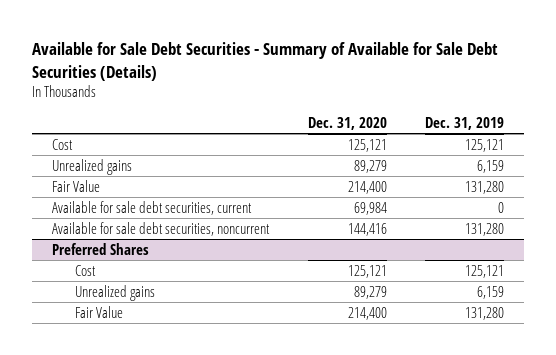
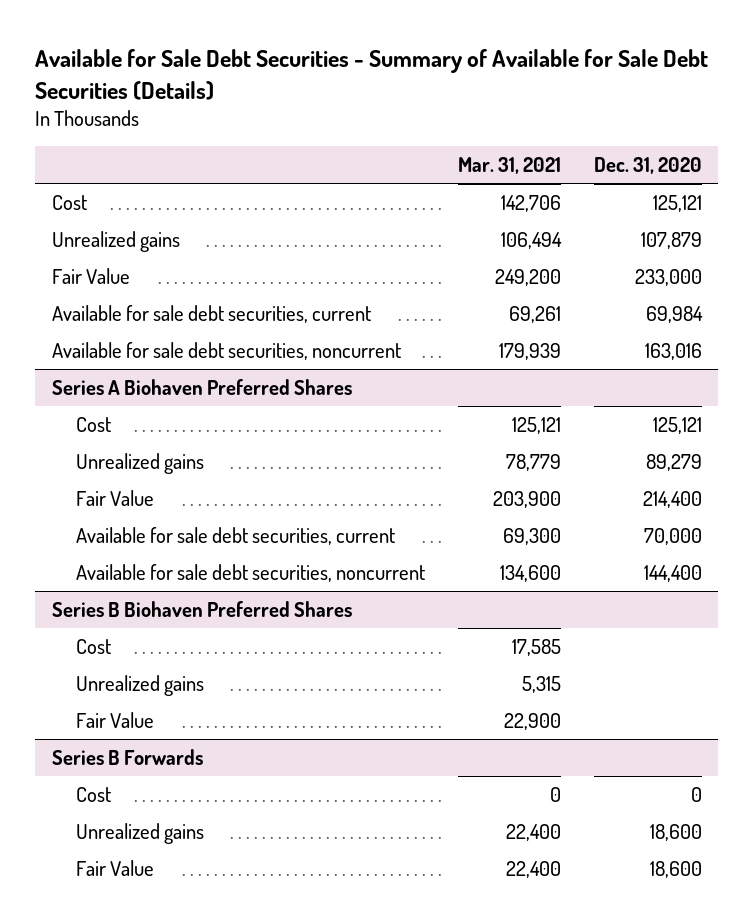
[425,116,505,130] Dec. 31, 2019 -> none
none -> [458,157,562,175] Mar. 31, 2021
[353,159,387,173] 89,279 -> [640,231,702,249] 107,879
[347,180,387,194] 214,400 -> [634,268,702,286] 233,000
[51,242,149,255] Preferred Shares -> none
[347,222,387,236] 144,416 -> [644,342,702,360] 163,016
none -> [51,378,352,395] Series A Biohaven Preferred Shares
none -> [76,526,396,545] Available for sale debt securities, current
none -> [76,563,426,582] Available for sale debt securities, noncurrent
none -> [51,600,352,617] Series B Biohaven Preferred Shares
none -> [76,638,112,654] Cost
none -> [76,674,205,696] Unrealized gains
none -> [76,711,155,728] Fair Value
none -> [51,748,203,765] Series B Forwards
none -> [76,786,112,802] Cost
none -> [76,822,205,844] Unrealized gains
none -> [76,859,155,876] Fair Value

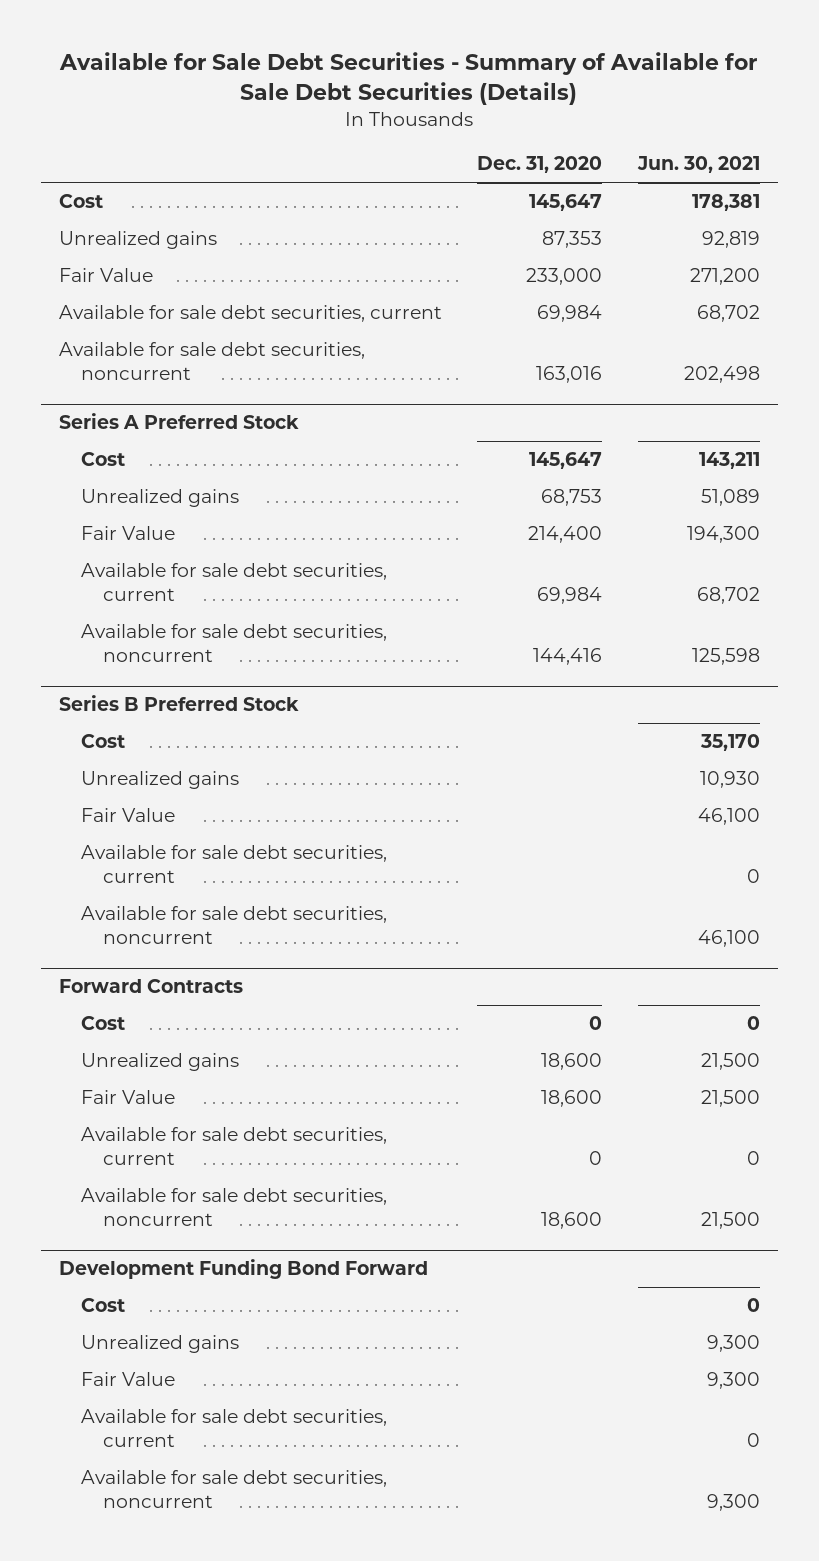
[458,157,562,175] Mar. 31, 2021 -> none
none -> [636,156,760,174] Jun. 30, 2021
[652,194,702,212] 125,121 -> [529,194,603,212] 145,647
[640,231,702,249] 107,879 -> [542,231,603,249] 87,353
[51,378,352,395] Series A Biohaven Preferred Shares -> [58,413,299,430] Series A Preferred Stock
[652,416,702,434] 125,121 -> [529,452,603,470] 145,647
[645,453,702,471] 89,279 -> [541,489,603,507] 68,753
[643,527,702,545] 70,000 -> [537,587,603,605] 69,984
[643,564,702,582] 144,400 -> [533,648,603,666] 144,416
[51,600,352,617] Series B Biohaven Preferred Shares -> [58,695,299,712] Series B Preferred Stock
none -> [80,845,387,884] Available for sale debt securities, current
none -> [80,906,387,945] Available for sale debt securities, noncurrent
[51,748,203,765] Series B Forwards -> [58,979,243,994] Forward Contracts
none -> [80,1127,387,1166] Available for sale debt securities, current
none -> [80,1188,387,1227] Available for sale debt securities, noncurrent
none -> [58,1259,428,1280] Development Funding Bond Forward
none -> [80,1298,125,1313] Cost
none -> [80,1335,239,1354] Unrealized gains
none -> [80,1372,175,1387] Fair Value
none -> [80,1409,387,1448] Available for sale debt securities, current
none -> [80,1470,387,1509] Available for sale debt securities, noncurrent

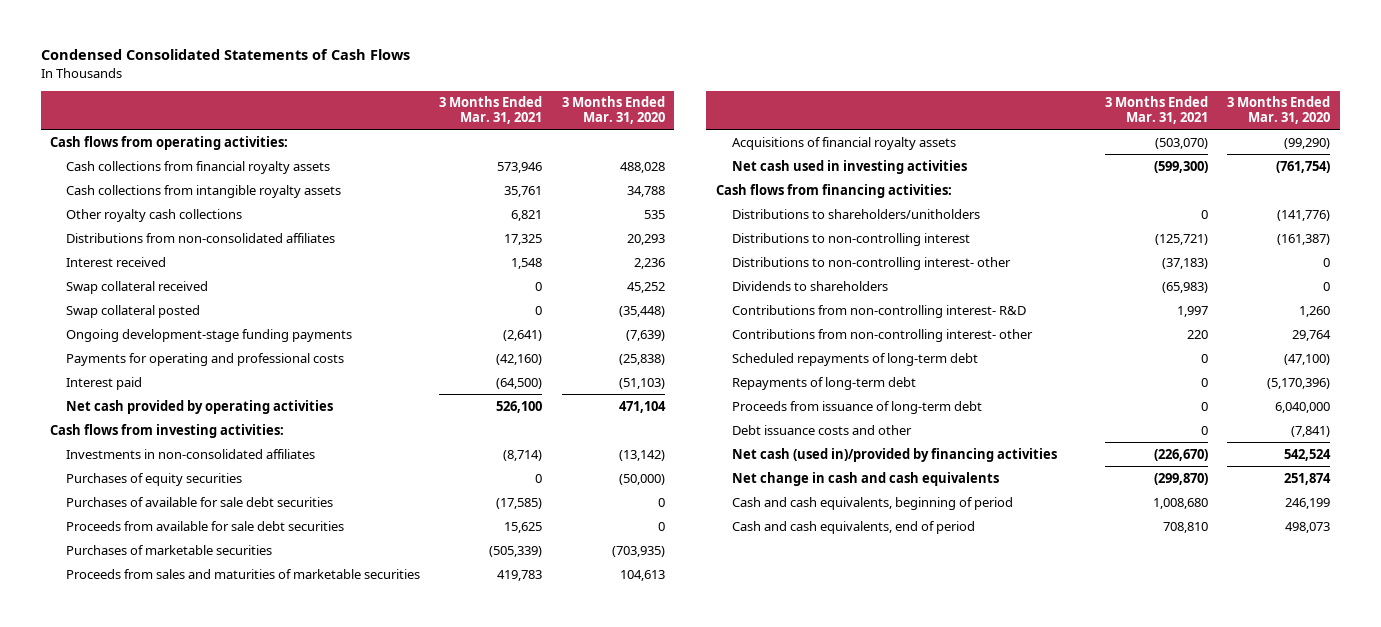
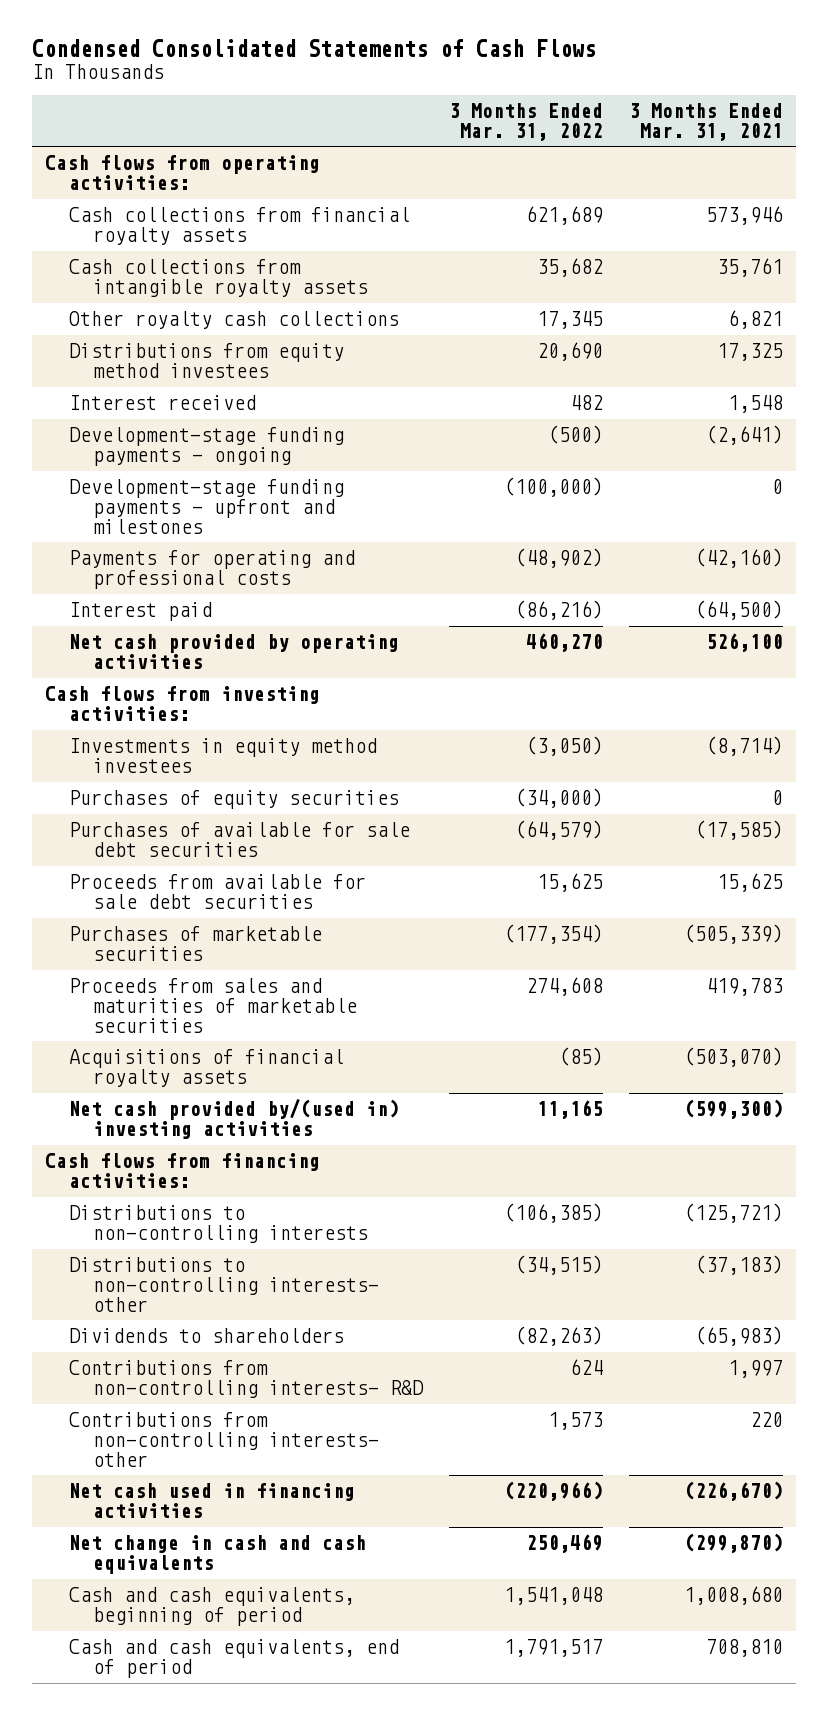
[561,96,665,125] 3 Months Ended Mar. 31, 2020 -> none
none -> [449,103,604,141] 3 Months Ended Mar. 31, 2022
[65,232,335,243] Distributions from non-consolidated affiliates -> [69,343,345,378] Distributions from equity method investees
[65,280,208,294] Swap collateral received -> none
[65,304,200,318] Swap collateral posted -> none
[65,328,352,342] Ongoing development-stage funding payments -> [69,427,345,466] Development-stage funding payments - ongoing
none -> [69,479,345,534] Development-stage funding payments - upfront and milestones
[65,448,315,459] Investments in non-consolidated affiliates -> [69,738,378,773] Investments in equity method investees
[731,159,967,174] Net cash used in investing activities -> [69,1099,400,1139] Net cash provided by/(used in) investing activities
[731,208,980,219] Distributions to shareholders/unitholders -> none
[731,232,970,246] Distributions to non-controlling interest -> [69,1205,369,1243] Distributions to non-controlling interests
[731,256,1011,270] Distributions to non-controlling interest- other -> [69,1257,380,1312] Distributions to non-controlling interests- other
[731,352,978,366] Scheduled repayments of long-term debt -> none
[731,376,916,390] Repayments of long-term debt -> none
[731,400,982,414] Proceeds from issuance of long-term debt -> none
[731,424,912,435] Debt issuance costs and other -> none
[731,304,1026,318] Contributions from non-controlling interest- R&D -> [69,1360,425,1398] Contributions from non-controlling interests- R&D
[731,328,1033,342] Contributions from non-controlling interest- other -> [69,1412,380,1467] Contributions from non-controlling interests- other
[731,447,1057,462] Net cash (used in)/provided by financing activities -> [69,1483,356,1518] Net cash used in financing activities

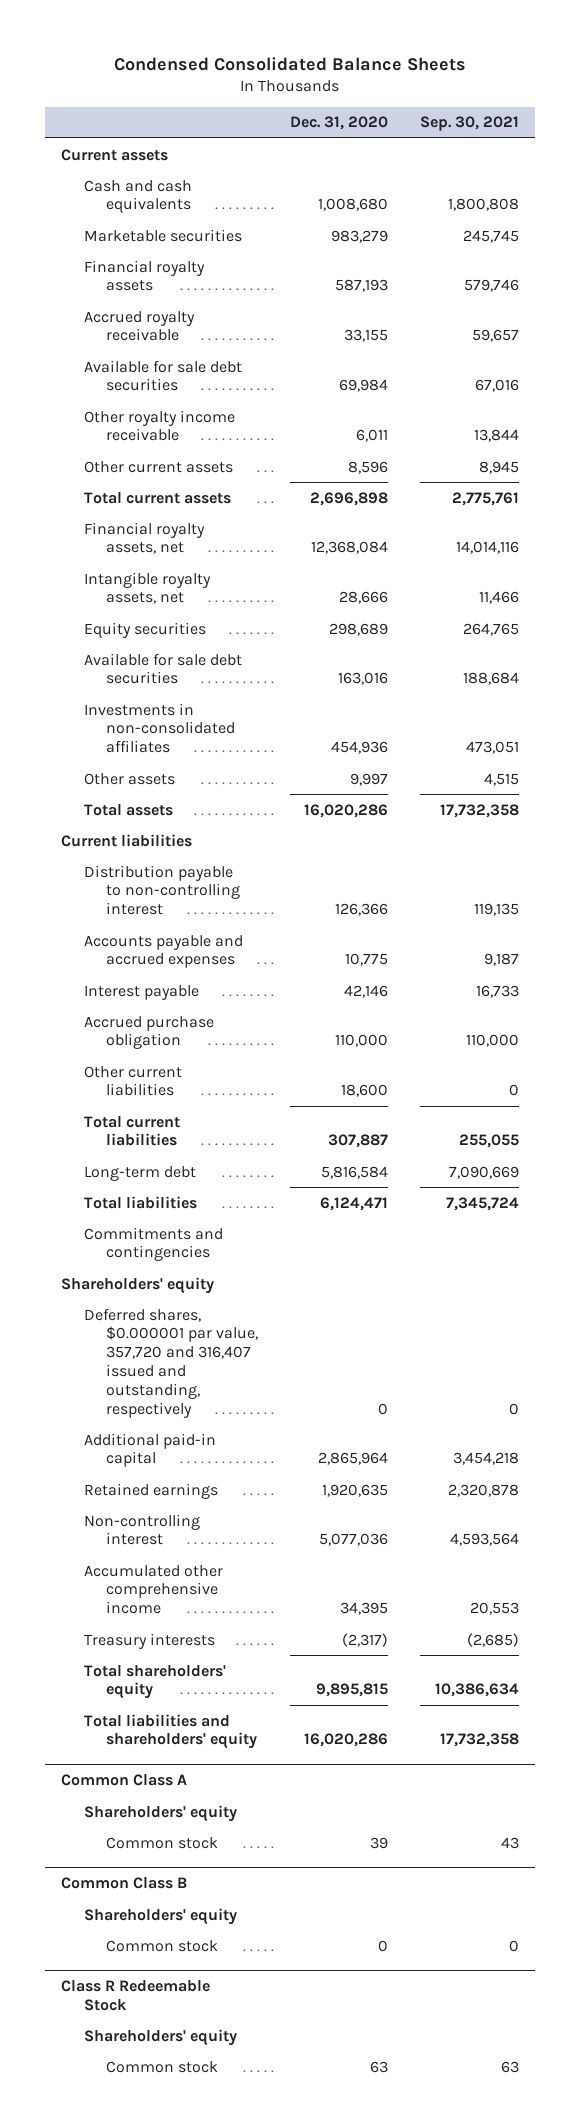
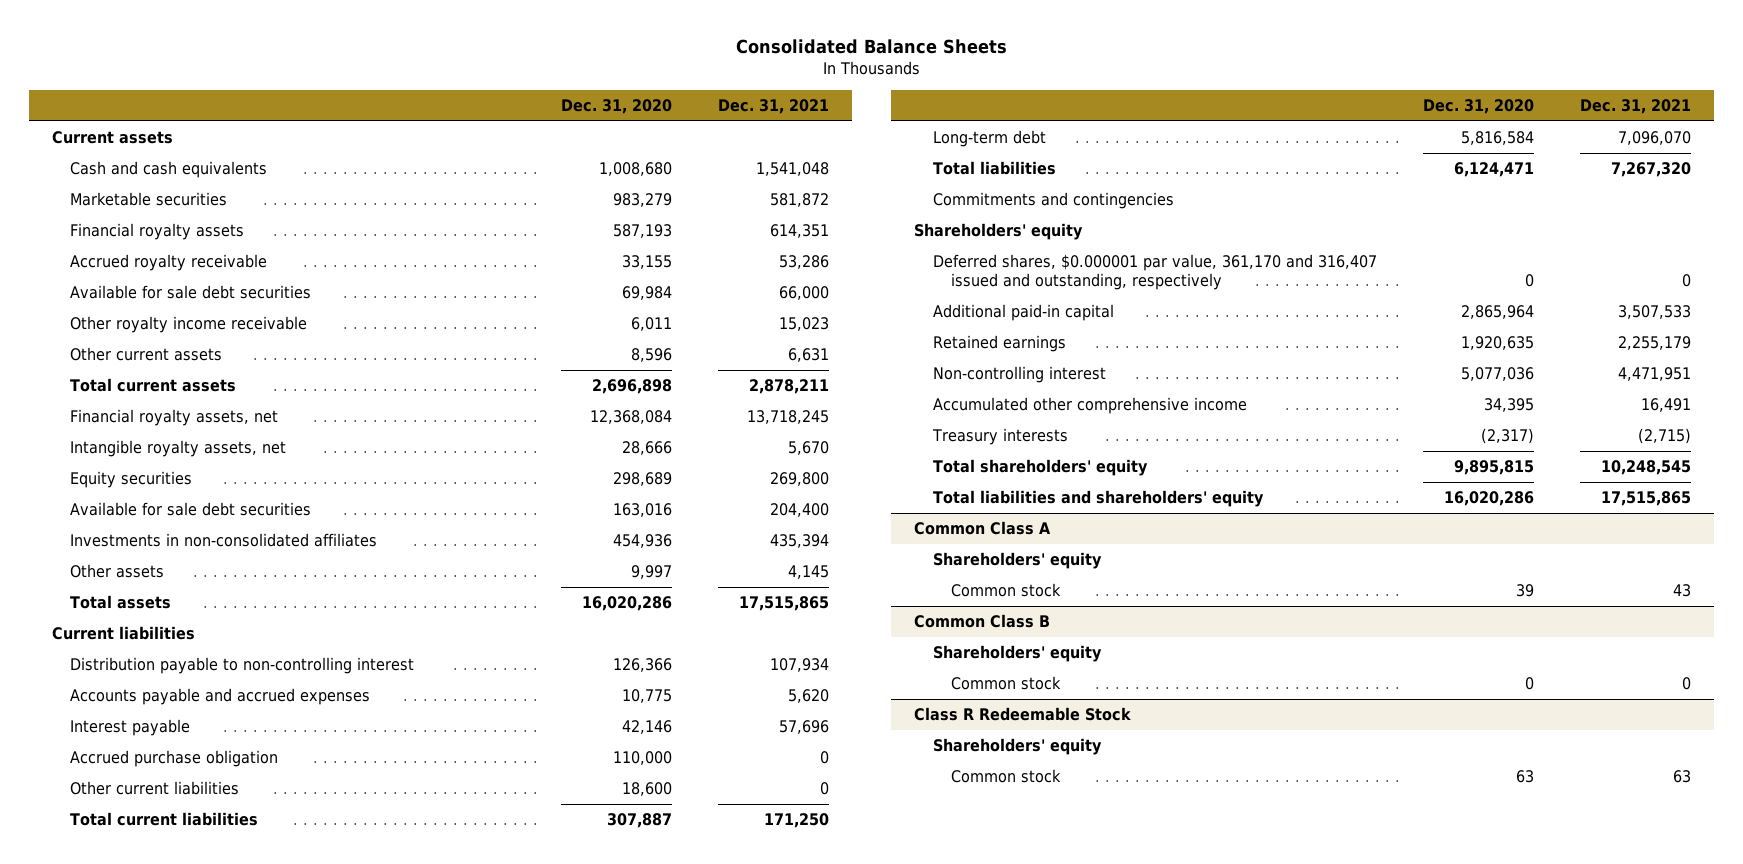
[114,56,467,71] Condensed Consolidated Balance Sheets -> [735,38,1007,54] Consolidated Balance Sheets
[420,116,520,132] Sep. 30, 2021 -> none
none -> [717,98,829,114] Dec. 31, 2021
[83,1307,259,1418] Deferred shares, $0.000001 par value, 357,720 and 316,407 issued and outstanding, respectively -> [932,254,1377,291] Deferred shares, $0.000001 par value, 361,170 and 316,407 issued and outstanding, respectively

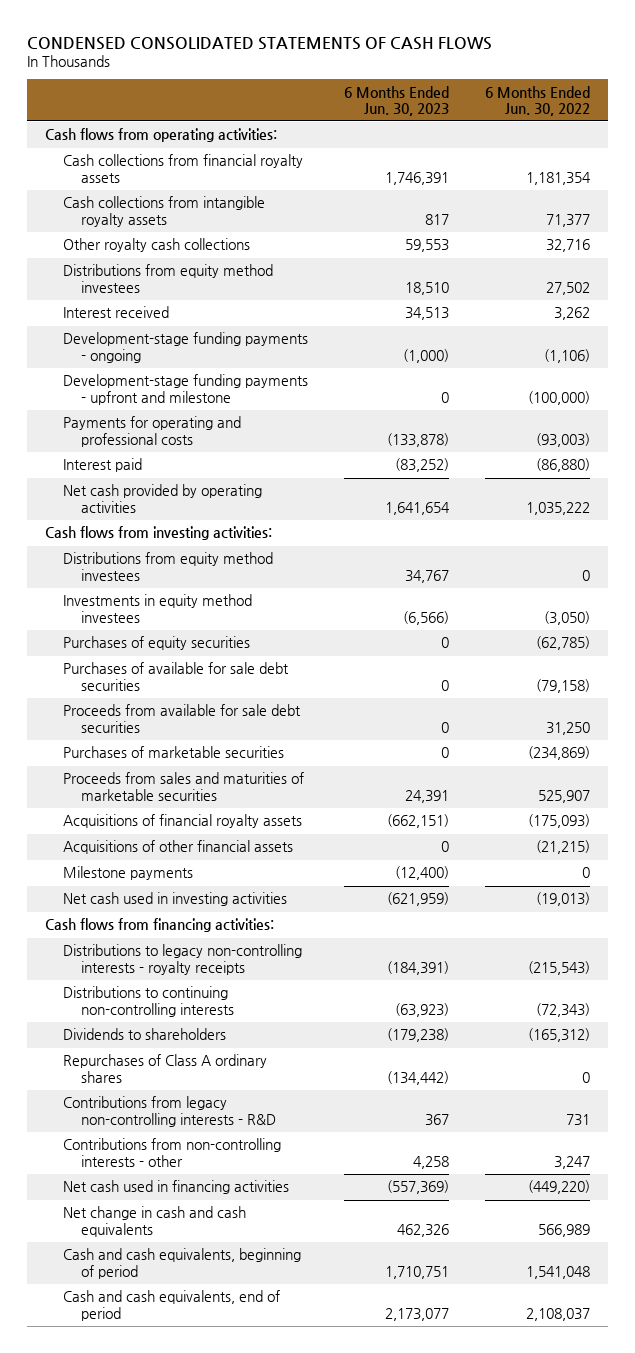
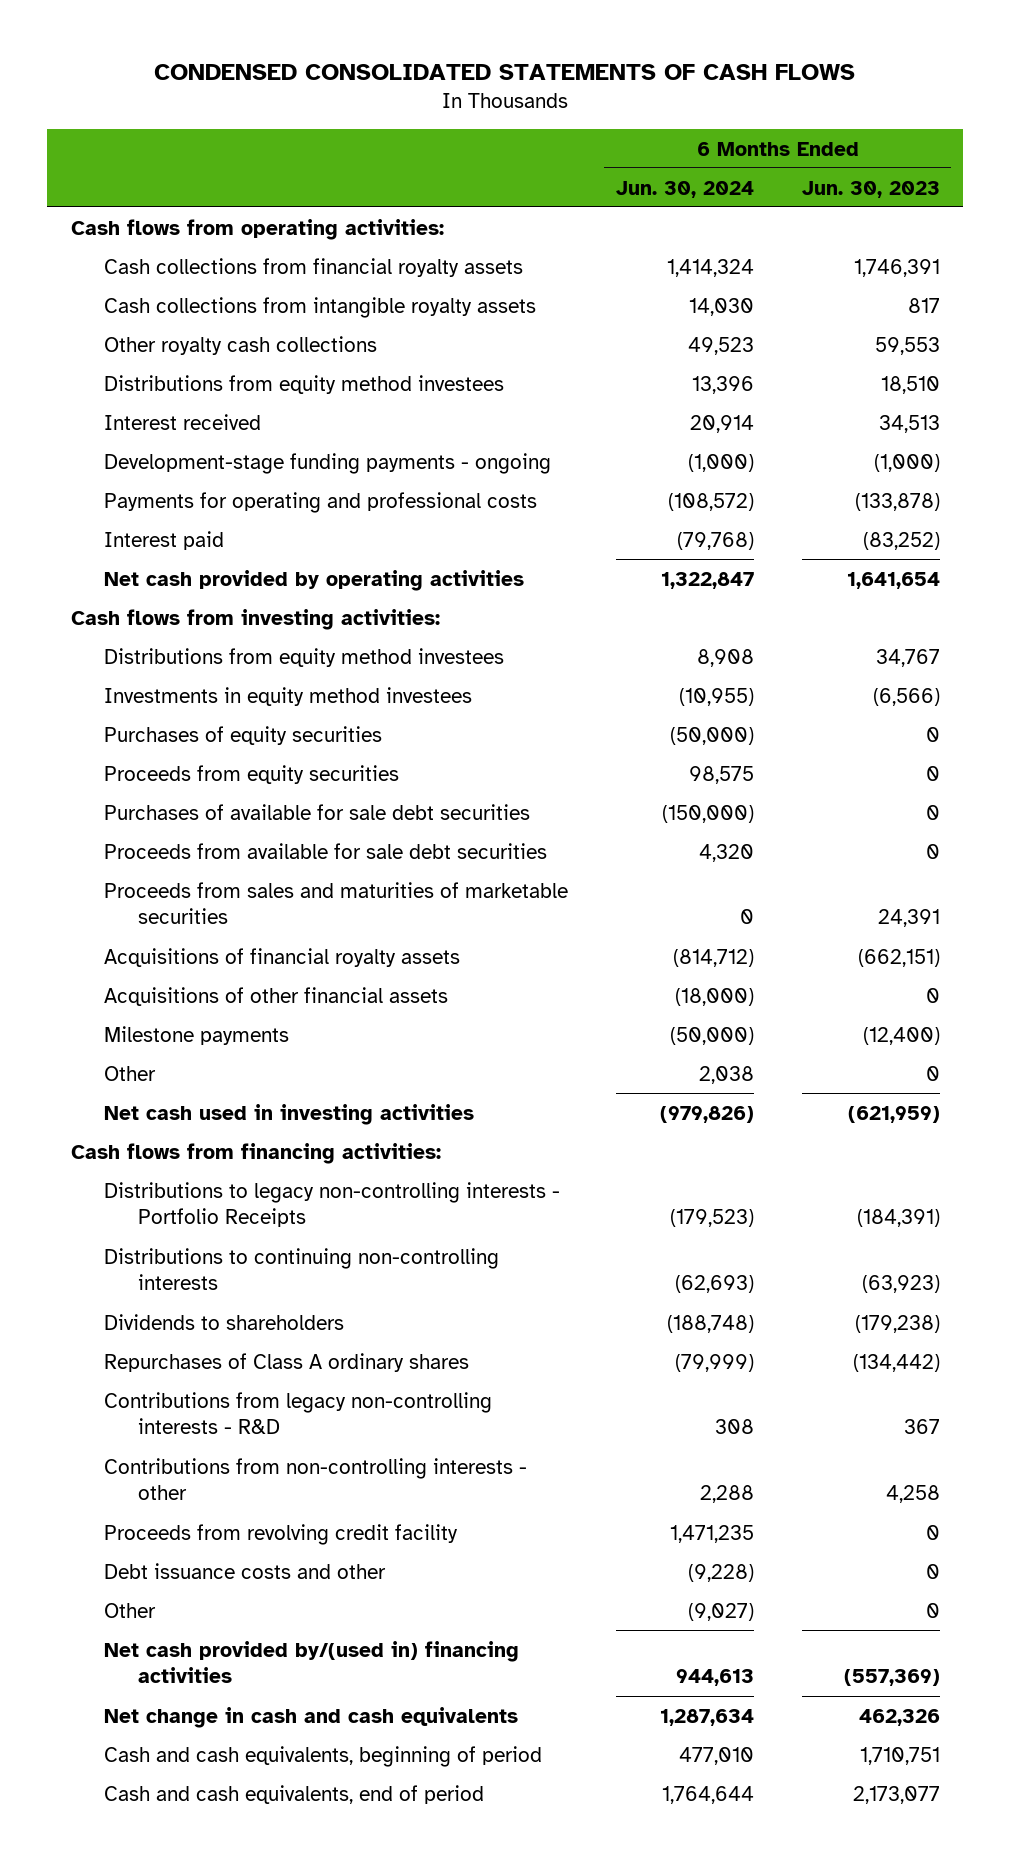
[484,85,590,116] 6 Months Ended Jun. 30, 2022 -> none
none -> [616,180,755,198] Jun. 30, 2024
[63,374,309,405] Development-stage funding payments - upfront and milestone -> none
none -> [104,764,400,784] Proceeds from equity securities
[63,746,285,759] Purchases of marketable securities -> none
none -> [104,1065,157,1081] Other
[63,944,303,975] Distributions to legacy non-controlling interests - royalty receipts -> [104,1181,561,1228] Distributions to legacy non-controlling interests - Portfolio Receipts
none -> [104,1523,459,1545] Proceeds from revolving credit facility
none -> [104,1562,387,1579] Debt issuance costs and other
none -> [104,1602,157,1618] Other
[63,1180,290,1195] Net cash used in financing activities -> [104,1640,520,1684] Net cash provided by/(used in) financing activities

